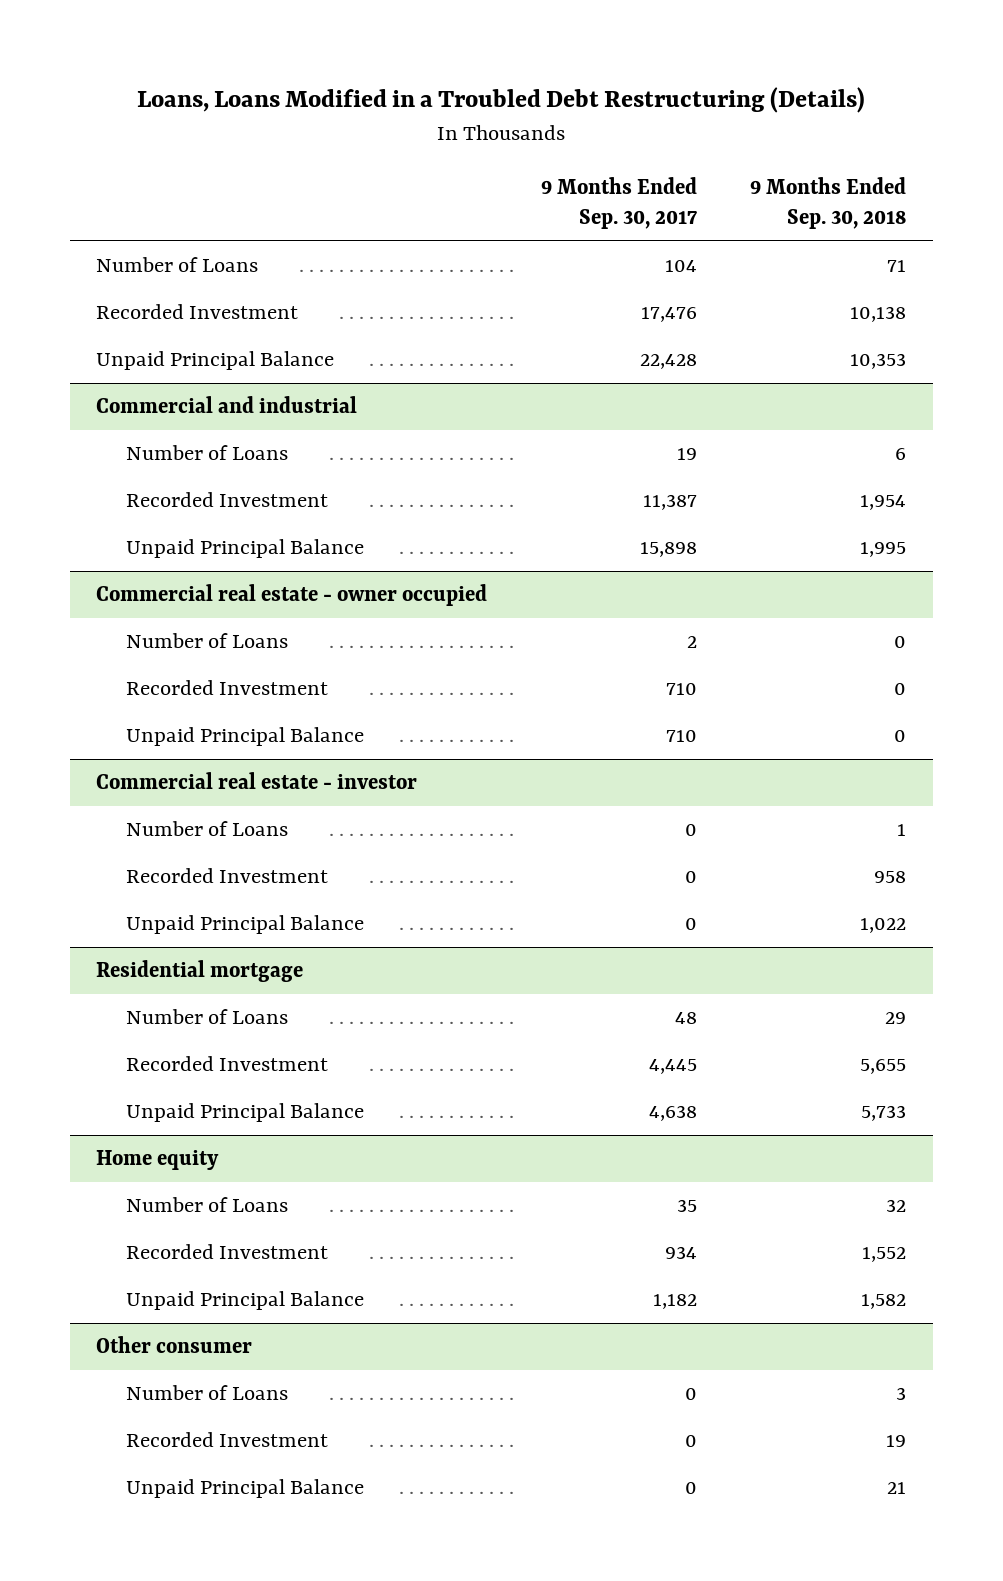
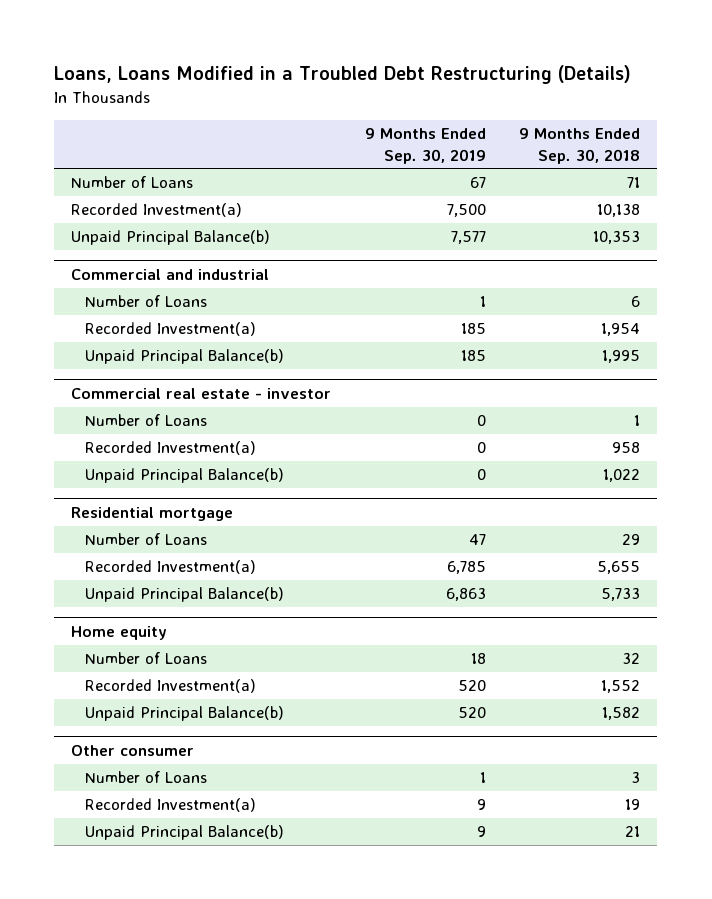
[540,177,697,230] 9 Months Ended Sep. 30, 2017 -> none
none -> [364,127,486,164] 9 Months Ended Sep. 30, 2019
[96,304,299,320] Recorded Investment -> [71,203,243,218] Recorded Investment(a)
[96,351,335,371] Unpaid Principal Balance -> [71,230,271,246] Unpaid Principal Balance(b)
[96,584,488,607] Commercial real estate - owner occupied -> none
[126,633,289,649] Number of Loans -> none
[126,680,329,696] Recorded Investment -> none
[126,727,365,747] Unpaid Principal Balance -> none
[126,492,329,508] Recorded Investment -> [84,322,256,337] Recorded Investment(a)
[126,539,365,559] Unpaid Principal Balance -> [84,349,284,365] Unpaid Principal Balance(b)
[126,868,329,884] Recorded Investment -> [84,441,256,456] Recorded Investment(a)
[126,915,365,935] Unpaid Principal Balance -> [84,468,284,484] Unpaid Principal Balance(b)
[126,1056,329,1072] Recorded Investment -> [84,560,256,575] Recorded Investment(a)
[126,1103,365,1123] Unpaid Principal Balance -> [84,587,284,603] Unpaid Principal Balance(b)
[126,1244,329,1260] Recorded Investment -> [84,679,256,694] Recorded Investment(a)
[126,1291,365,1311] Unpaid Principal Balance -> [84,706,284,722] Unpaid Principal Balance(b)
[126,1432,329,1448] Recorded Investment -> [84,798,256,813] Recorded Investment(a)
[126,1479,365,1499] Unpaid Principal Balance -> [84,825,284,841] Unpaid Principal Balance(b)

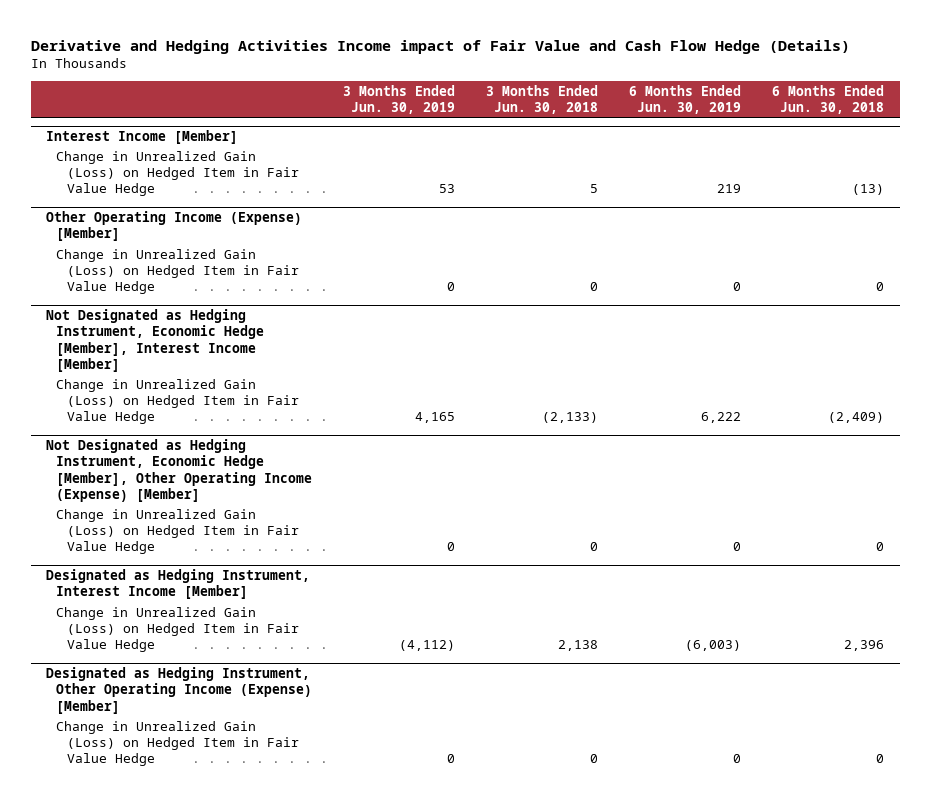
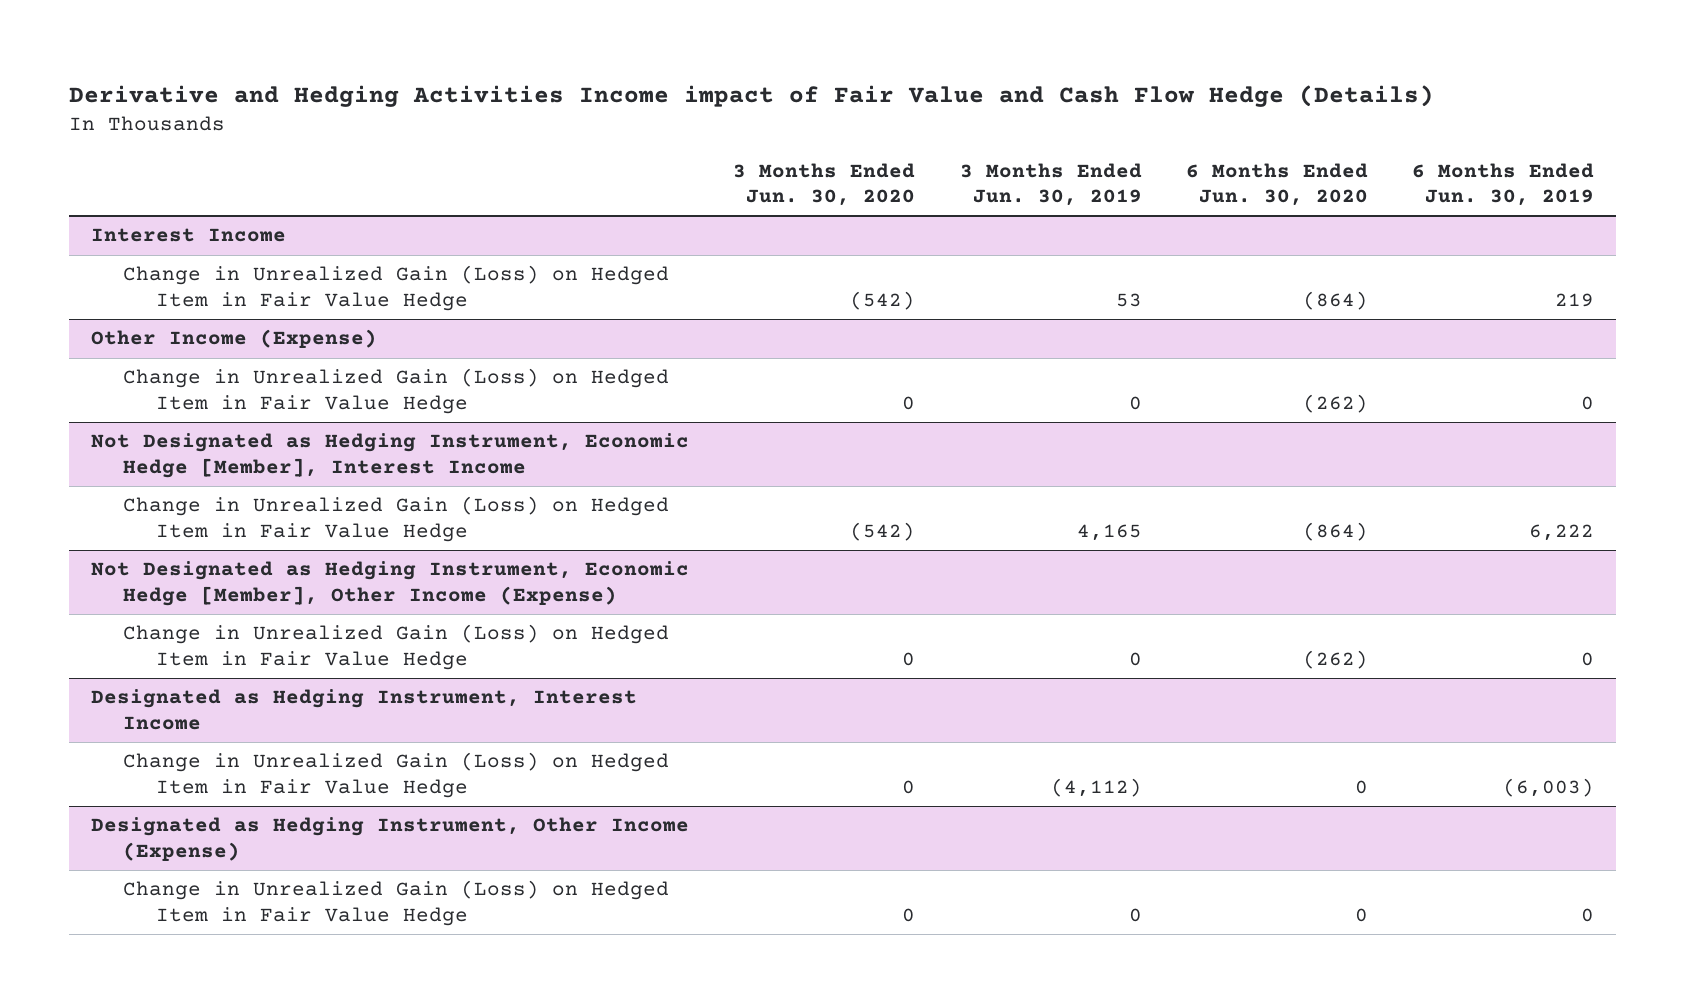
[486,84,599,114] 3 Months Ended Jun. 30, 2018 -> none
[772,84,885,114] 6 Months Ended Jun. 30, 2018 -> none
none -> [733,162,916,207] 3 Months Ended Jun. 30, 2020
none -> [1185,162,1368,207] 6 Months Ended Jun. 30, 2020
[46,129,239,144] Interest Income [Member] -> [90,228,286,243] Interest Income
[46,210,303,242] Other Operating Income (Expense) [Member] -> [90,329,377,349] Other Income (Expense)
[46,308,265,373] Not Designated as Hedging Instrument, Economic Hedge [Member], Interest Income [Member] -> [90,433,689,478] Not Designated as Hedging Instrument, Economic Hedge [Member], Interest Income
[46,438,313,503] Not Designated as Hedging Instrument, Economic Hedge [Member], Other Operating Income (Expense) [Member] -> [90,561,689,606] Not Designated as Hedging Instrument, Economic Hedge [Member], Other Income (Expense)
[46,568,311,600] Designated as Hedging Instrument, Interest Income [Member] -> [90,689,637,730] Designated as Hedging Instrument, Interest Income
[46,666,313,714] Designated as Hedging Instrument, Other Operating Income (Expense) [Member] -> [90,817,689,861] Designated as Hedging Instrument, Other Income (Expense)

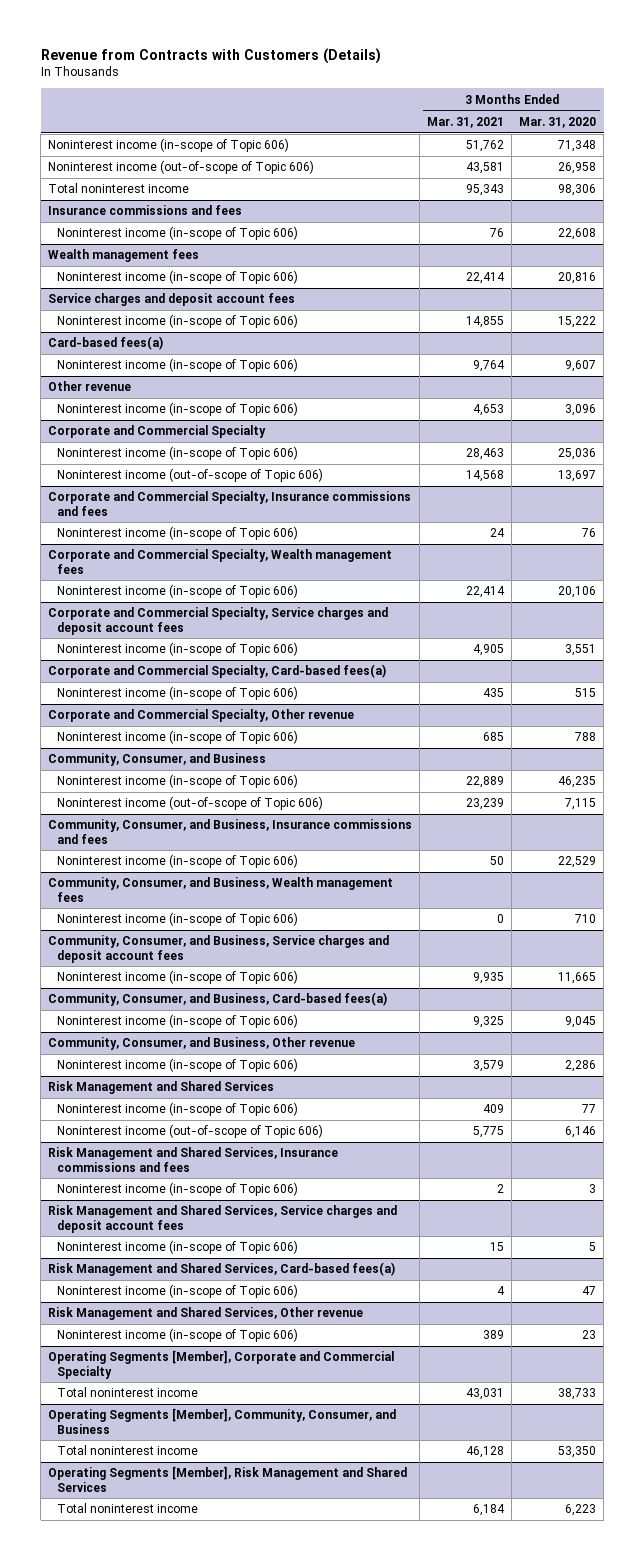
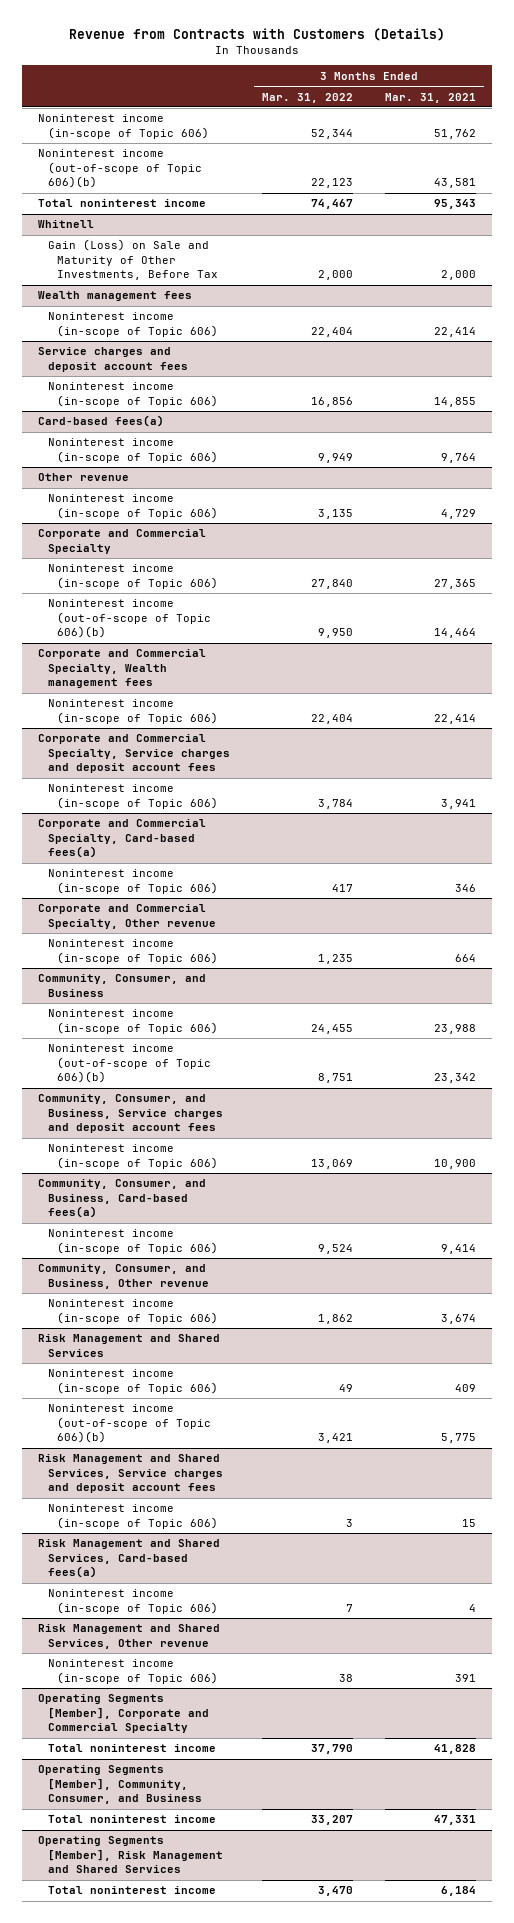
[519,116,597,128] Mar. 31, 2020 -> none
none -> [261,92,353,103] Mar. 31, 2022
[48,160,315,175] Noninterest income (out-of-scope of Topic 606) -> [37,149,202,189] Noninterest income (out-of-scope of Topic 606)(b)
[48,205,243,216] Insurance commissions and fees -> none
[57,226,299,241] Noninterest income (in-scope of Topic 606) -> none
none -> [37,220,94,229] Whitnell
none -> [47,239,219,281] Gain (Loss) on Sale and Maturity of Other Investments, Before Tax
[473,404,505,417] 4,653 -> [441,508,477,519] 4,729
[48,491,412,516] Corporate and Commercial Specialty, Insurance commissions and fees -> none
[57,526,299,541] Noninterest income (in-scope of Topic 606) -> none
[466,448,505,461] 28,463 -> [434,578,477,589] 27,365
[57,468,324,483] Noninterest income (out-of-scope of Topic 606) -> [47,599,212,639] Noninterest income (out-of-scope of Topic 606)(b)
[466,470,505,483] 14,568 -> [434,628,477,639] 14,464
[473,644,505,657] 4,905 -> [441,798,477,809] 3,941
[483,688,505,698] 435 -> [455,883,477,892] 346
[483,732,505,742] 685 -> [455,953,477,962] 664
[48,819,413,844] Community, Consumer, and Business, Insurance commissions and fees -> none
[57,854,299,869] Noninterest income (in-scope of Topic 606) -> none
[48,877,394,902] Community, Consumer, and Business, Wealth management fees -> none
[57,912,299,927] Noninterest income (in-scope of Topic 606) -> none
[466,776,505,789] 22,889 -> [434,1023,477,1034] 23,988
[57,796,324,811] Noninterest income (out-of-scope of Topic 606) -> [47,1044,212,1084] Noninterest income (out-of-scope of Topic 606)(b)
[466,798,505,811] 23,239 -> [434,1073,477,1084] 23,342
[473,972,505,985] 9,935 -> [434,1158,477,1169] 10,900
[473,1016,505,1029] 9,325 -> [441,1243,477,1254] 9,414
[473,1060,505,1073] 3,579 -> [441,1313,477,1324] 3,674
[48,1147,339,1172] Risk Management and Shared Services, Insurance commissions and fees -> none
[57,1182,299,1197] Noninterest income (in-scope of Topic 606) -> none
[57,1124,324,1139] Noninterest income (out-of-scope of Topic 606) -> [47,1404,212,1444] Noninterest income (out-of-scope of Topic 606)(b)
[483,1330,505,1340] 389 -> [455,1673,477,1682] 391
[466,1388,505,1401] 43,031 -> [434,1744,477,1755] 41,828
[466,1446,505,1459] 46,128 -> [434,1815,477,1826] 47,331

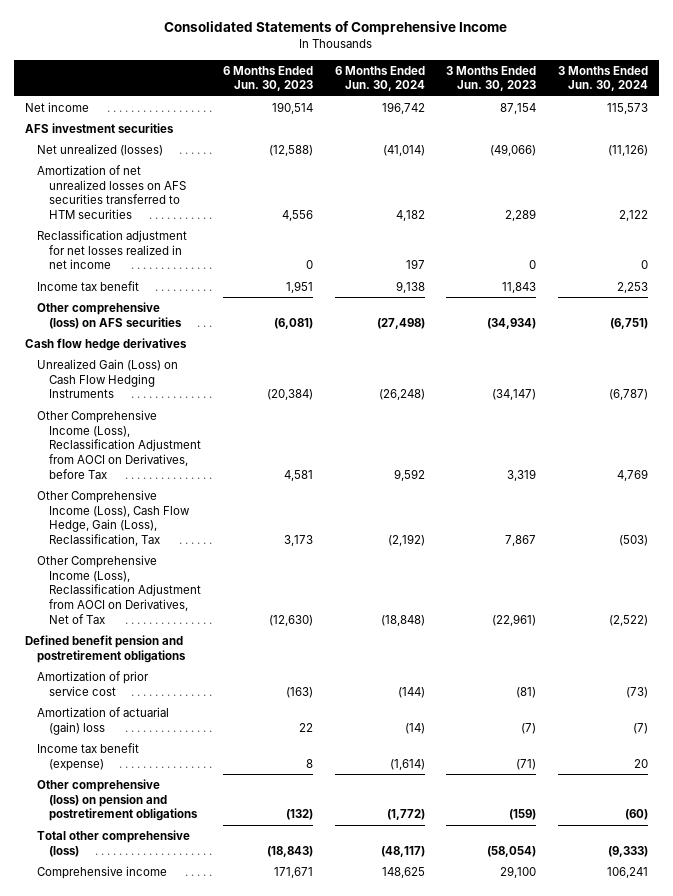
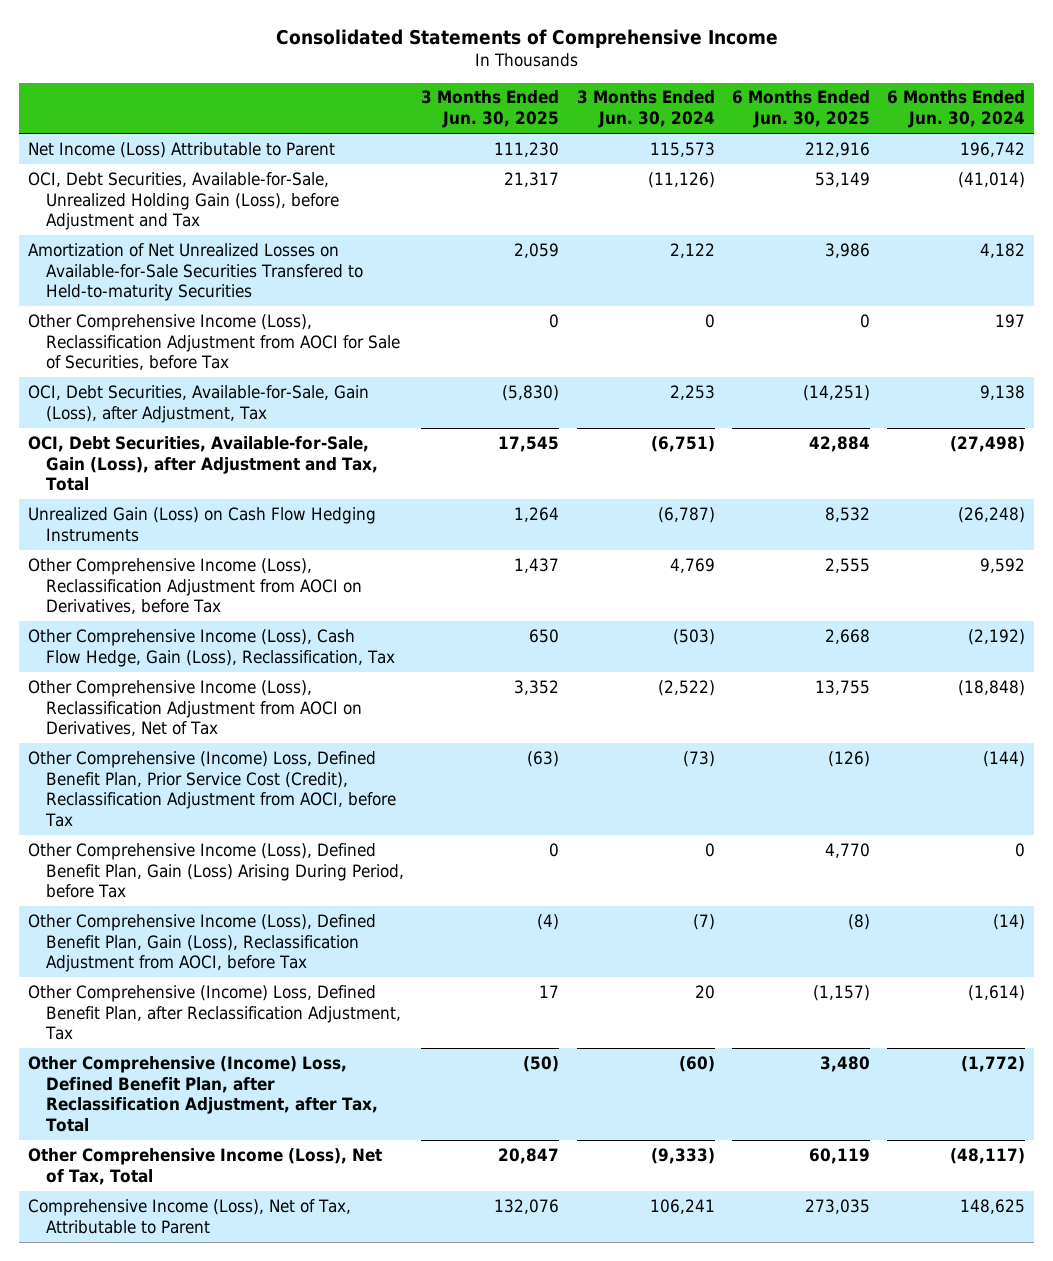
[223,65,314,92] 6 Months Ended Jun. 30, 2023 -> none
[446,65,537,92] 3 Months Ended Jun. 30, 2023 -> none
none -> [421,90,560,129] 3 Months Ended Jun. 30, 2025
none -> [731,90,870,129] 6 Months Ended Jun. 30, 2025
[24,122,174,133] AFS investment securities -> none
[24,337,187,351] Cash flow hedge derivatives -> none
[24,101,89,112] Net income -> [27,141,335,158] Net Income (Loss) Attributable to Parent
[37,143,164,156] Net unrealized (losses) -> [27,171,339,231] OCI, Debt Securities, Available-for-Sale, Unrealized Holding Gain (Loss), before Adjustment and Tax
[37,164,187,220] Amortization of net unrealized losses on AFS securities transferred to HTM securities -> [27,242,363,302] Amortization of Net Unrealized Losses on Available-for-Sale Securities Transfered to Held-to-maturity Securities
[37,229,188,270] Reclassification adjustment for net losses realized in net income -> [27,313,400,371] Other Comprehensive Income (Loss), Reclassification Adjustment from AOCI for Sale of Securities, before Tax
[37,280,140,291] Income tax benefit -> [27,384,369,423] OCI, Debt Securities, Available-for-Sale, Gain (Loss), after Adjustment, Tax
[37,301,183,329] Other comprehensive (loss) on AFS securities -> [27,435,378,492] OCI, Debt Securities, Available-for-Sale, Gain (Loss), after Adjustment and Tax, Total
[24,634,187,663] Defined benefit pension and postretirement obligations -> none
[37,670,150,696] Amortization of prior service cost -> [27,750,396,828] Other Comprehensive (Income) Loss, Defined Benefit Plan, Prior Service Cost (Credit), Reclassification Adjustment from AOCI, before Tax
none -> [27,842,404,899] Other Comprehensive Income (Loss), Defined Benefit Plan, Gain (Loss) Arising During Period, before Tax
[37,706,170,735] Amortization of actuarial (gain) loss -> [27,913,376,973] Other Comprehensive Income (Loss), Defined Benefit Plan, Gain (Loss), Reclassification Adjustment from AOCI, before Tax
[37,742,140,771] Income tax benefit (expense) -> [27,984,401,1041] Other Comprehensive (Income) Loss, Defined Benefit Plan, after Reclassification Adjustment, Tax
[37,778,199,822] Other comprehensive (loss) on pension and postretirement obligations -> [27,1055,378,1133] Other Comprehensive (Income) Loss, Defined Benefit Plan, after Reclassification Adjustment, after Tax, Total
[37,829,191,857] Total other comprehensive (loss) -> [27,1147,382,1185] Other Comprehensive Income (Loss), Net of Tax, Total
[37,865,168,879] Comprehensive income -> [27,1198,351,1234] Comprehensive Income (Loss), Net of Tax, Attributable to Parent

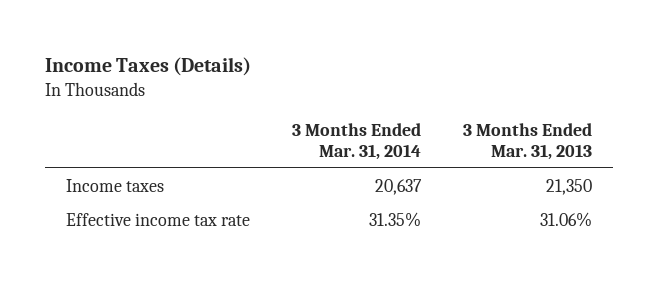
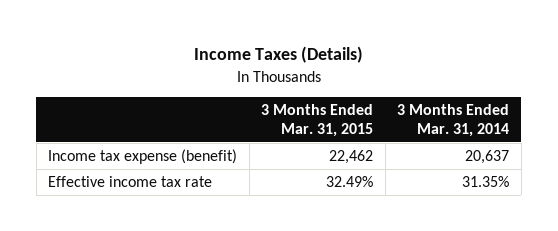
[462,123,592,160] 3 Months Ended Mar. 31, 2013 -> none
none -> [261,104,374,137] 3 Months Ended Mar. 31, 2015
[65,178,164,192] Income taxes -> [48,148,238,164] Income tax expense (benefit)

